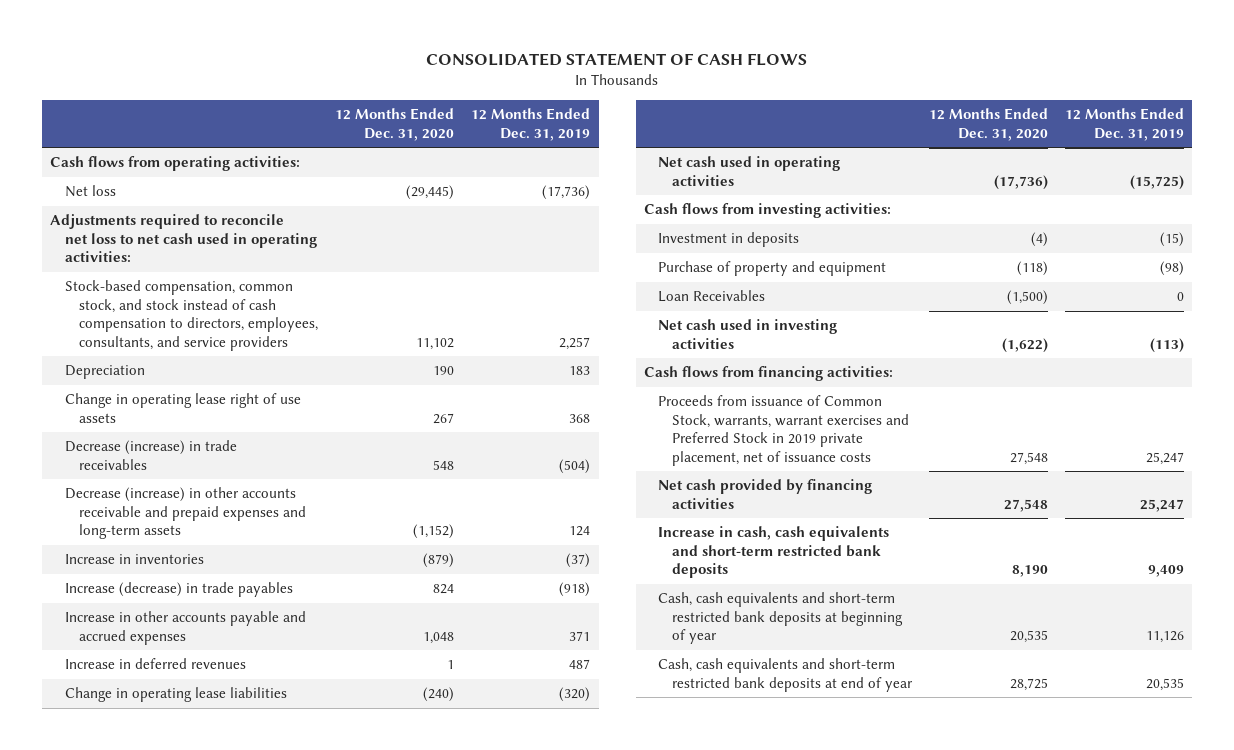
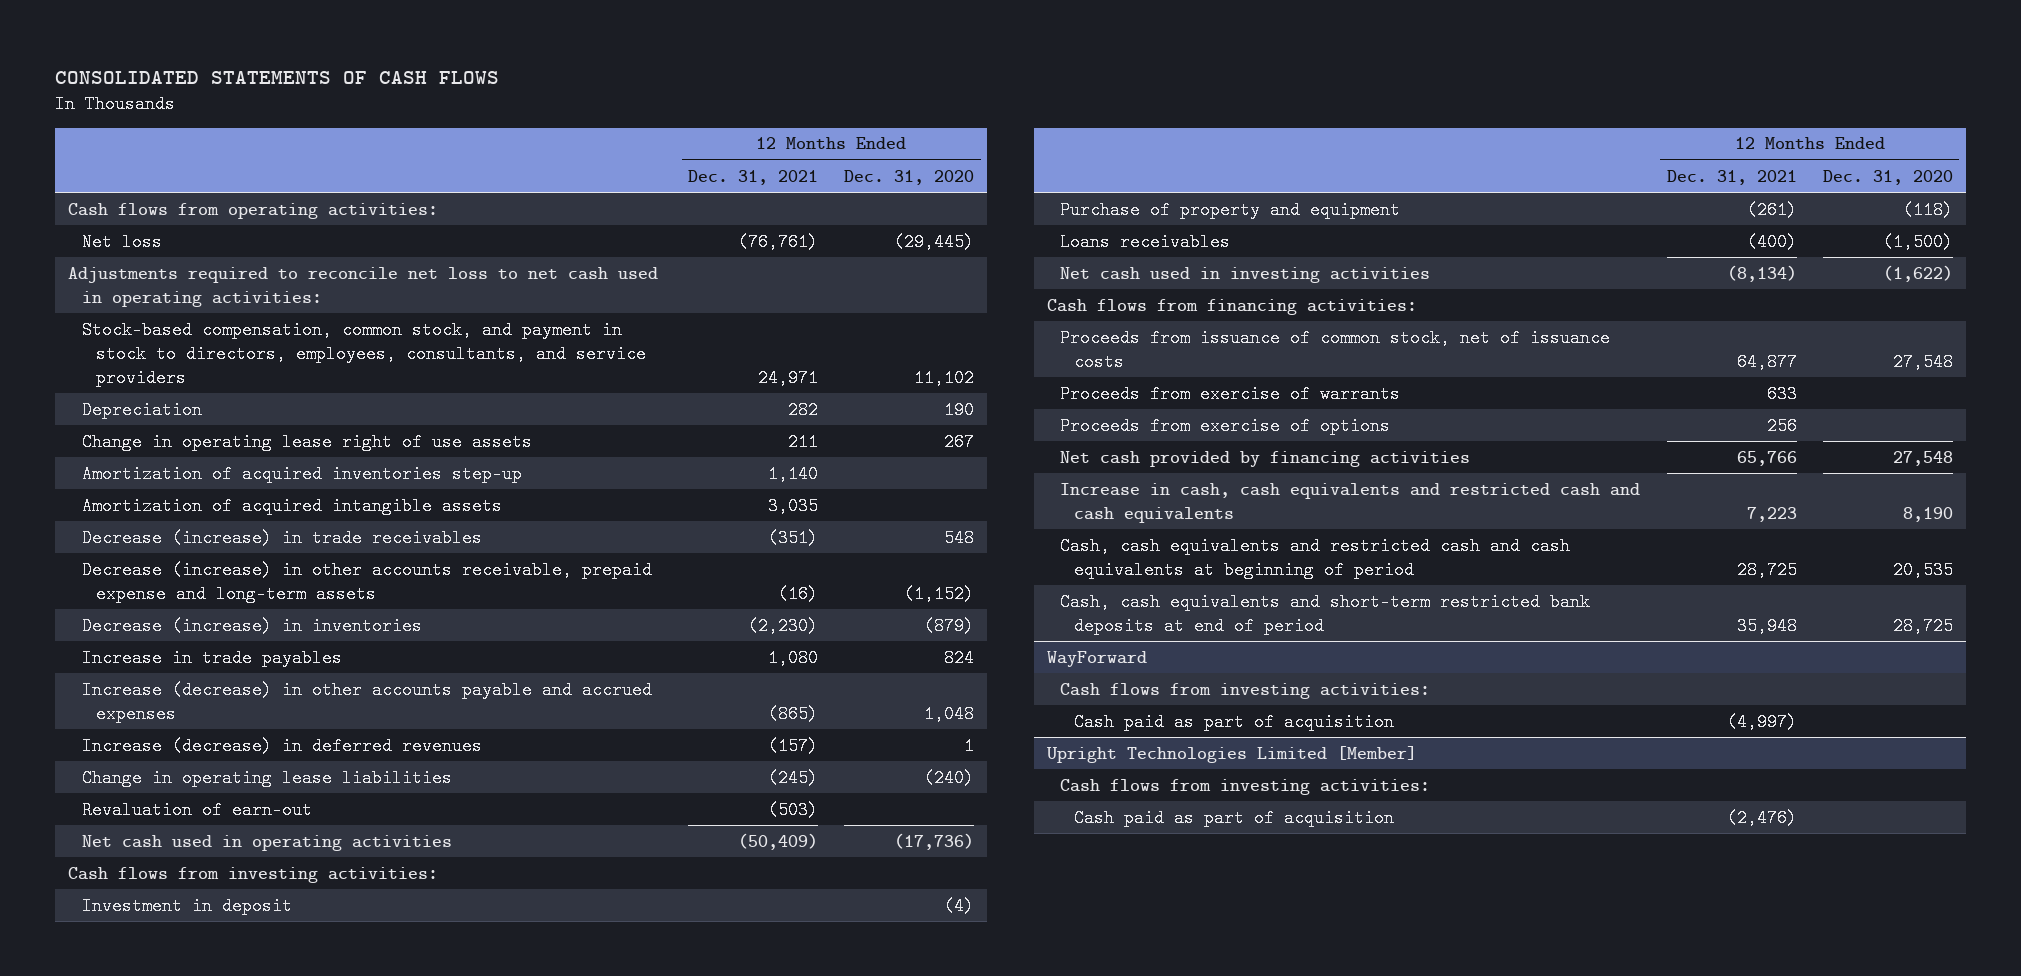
[426,53,808,67] CONSOLIDATED STATEMENT OF CASH FLOWS -> [55,71,500,85] CONSOLIDATED STATEMENTS OF CASH FLOWS
[471,108,591,141] 12 Months Ended Dec. 31, 2019 -> none
none -> [688,169,819,185] Dec. 31, 2021
[64,280,318,351] Stock-based compensation, common stock, and stock instead of cash compensation to directors, employees, consultants, and service providers -> [82,320,646,387] Stock-based compensation, common stock, and payment in stock to directors, employees, consultants, and service providers
none -> [82,464,523,483] Amortization of acquired inventories step-up
none -> [82,496,503,515] Amortization of acquired intangible assets
[64,487,306,540] Decrease (increase) in other accounts receivable and prepaid expenses and long-term assets -> [82,560,653,603] Decrease (increase) in other accounts receivable, prepaid expense and long-term assets
[64,554,204,565] Increase in inventories -> [82,616,423,635] Decrease (increase) in inventories
[64,582,293,598] Increase (decrease) in trade payables -> [82,648,343,667] Increase in trade payables
[64,611,306,645] Increase in other accounts payable and accrued expenses -> [82,680,653,723] Increase (decrease) in other accounts payable and accrued expenses
[64,658,246,670] Increase in deferred revenues -> [82,736,483,755] Increase (decrease) in deferred revenues
none -> [82,800,313,819] Revaluation of earn-out
[658,232,800,248] Investment in deposits -> [82,896,293,915] Investment in deposit
[658,290,766,303] Loan Receivables -> [1060,232,1231,251] Loans receivables
[658,395,910,466] Proceeds from issuance of Common Stock, warrants, warrant exercises and Preferred Stock in 2019 private placement, net of issuance costs -> [1060,328,1611,371] Proceeds from issuance of common stock, net of issuance costs
none -> [1060,384,1401,403] Proceeds from exercise of warrants
none -> [1060,416,1391,435] Proceeds from exercise of options
[658,526,890,579] Increase in cash, cash equivalents and short-term restricted bank deposits -> [1060,482,1641,523] Increase in cash, cash equivalents and restricted cash and cash equivalents
[658,592,904,645] Cash, cash equivalents and short-term restricted bank deposits at beginning of year -> [1060,536,1571,579] Cash, cash equivalents and restricted cash and cash equivalents at beginning of period
[658,658,914,692] Cash, cash equivalents and short-term restricted bank deposits at end of year -> [1060,592,1591,635] Cash, cash equivalents and short-term restricted bank deposits at end of period
none -> [1046,650,1147,667] WayForward
none -> [1060,682,1431,699] Cash flows from investing activities:
none -> [1074,712,1395,731] Cash paid as part of acquisition
none -> [1045,745,1417,763] Upright Technologies Limited [Member]
none -> [1060,778,1431,795] Cash flows from investing activities:
none -> [1074,808,1395,827] Cash paid as part of acquisition

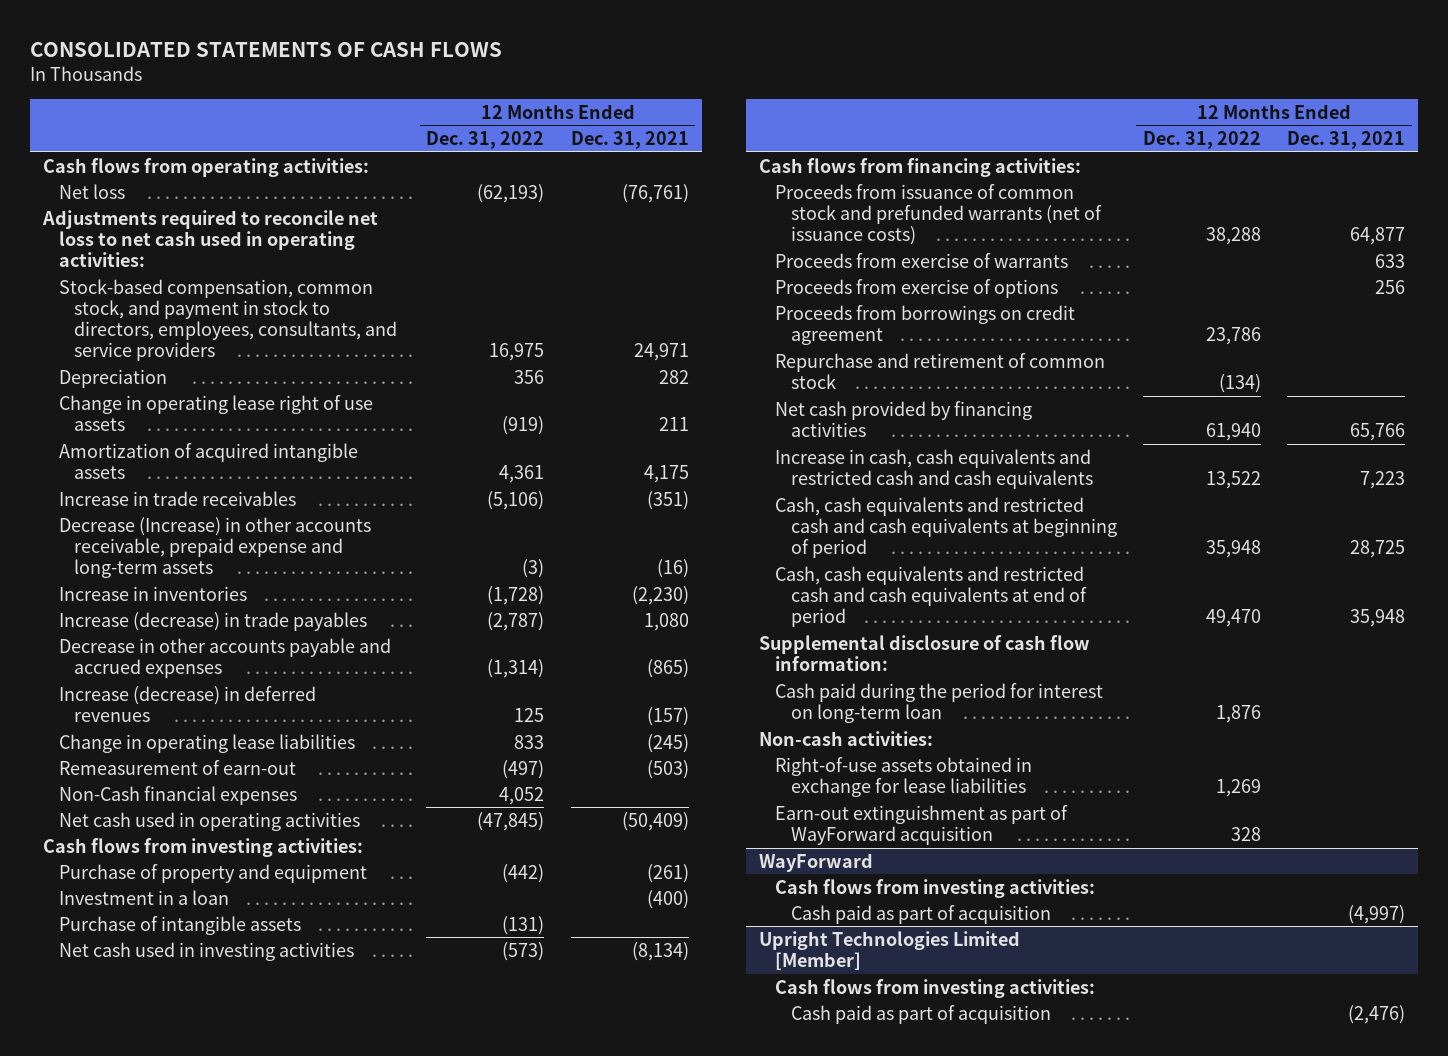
[844,169,975,185] Dec. 31, 2020 -> none
none -> [426,131,545,150] Dec. 31, 2022
[82,464,523,483] Amortization of acquired inventories step-up -> none
[768,496,819,515] 3,035 -> [643,464,689,483] 4,175
[82,528,483,547] Decrease (increase) in trade receivables -> [58,490,296,506] Increase in trade receivables
[82,560,653,603] Decrease (increase) in other accounts receivable, prepaid expense and long-term assets -> [58,516,371,579] Decrease (Increase) in other accounts receivable, prepaid expense and long-term assets
[82,616,423,635] Decrease (increase) in inventories -> [58,585,247,601] Increase in inventories
[82,648,343,667] Increase in trade payables -> [58,611,367,631] Increase (decrease) in trade payables
[82,680,653,723] Increase (decrease) in other accounts payable and accrued expenses -> [58,637,391,678] Decrease in other accounts payable and accrued expenses
[82,800,313,819] Revaluation of earn-out -> [58,759,296,775] Remeasurement of earn-out
none -> [58,785,297,805] Non-Cash financial expenses
[82,896,293,915] Investment in deposit -> none
[1060,232,1231,251] Loans receivables -> [58,889,229,905] Investment in a loan
none -> [58,915,301,935] Purchase of intangible assets
[1060,328,1611,371] Proceeds from issuance of common stock, net of issuance costs -> [774,183,1102,246] Proceeds from issuance of common stock and prefunded warrants (net of issuance costs)
none -> [774,304,1075,345] Proceeds from borrowings on credit agreement
none -> [774,352,1105,389] Repurchase and retirement of common stock
[1060,592,1591,635] Cash, cash equivalents and short-term restricted bank deposits at end of period -> [774,565,1087,628] Cash, cash equivalents and restricted cash and cash equivalents at end of period
none -> [759,634,1091,671] Supplemental disclosure of cash flow information:
none -> [774,682,1103,723] Cash paid during the period for interest on long-term loan
none -> [759,730,934,746] Non-cash activities:
none -> [774,756,1032,797] Right-of-use assets obtained in exchange for lease liabilities
none -> [774,804,1068,845] Earn-out extinguishment as part of WayForward acquisition

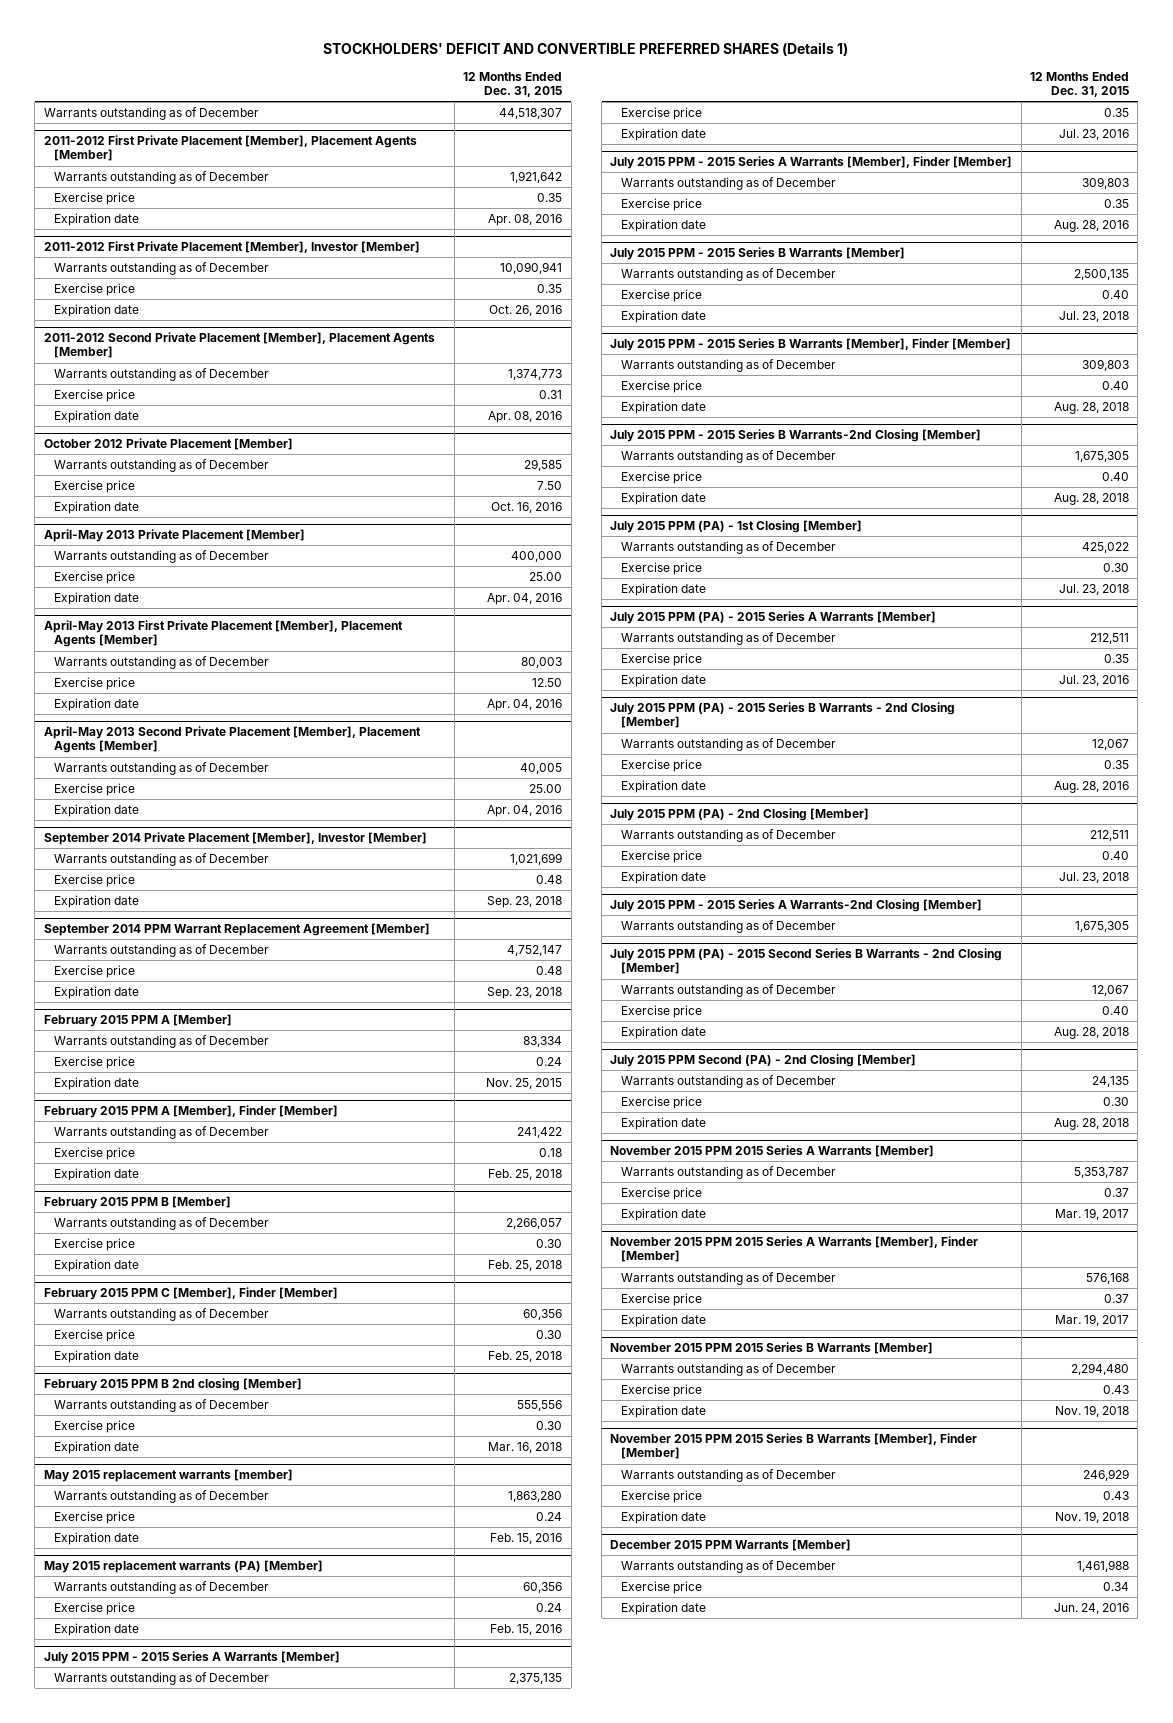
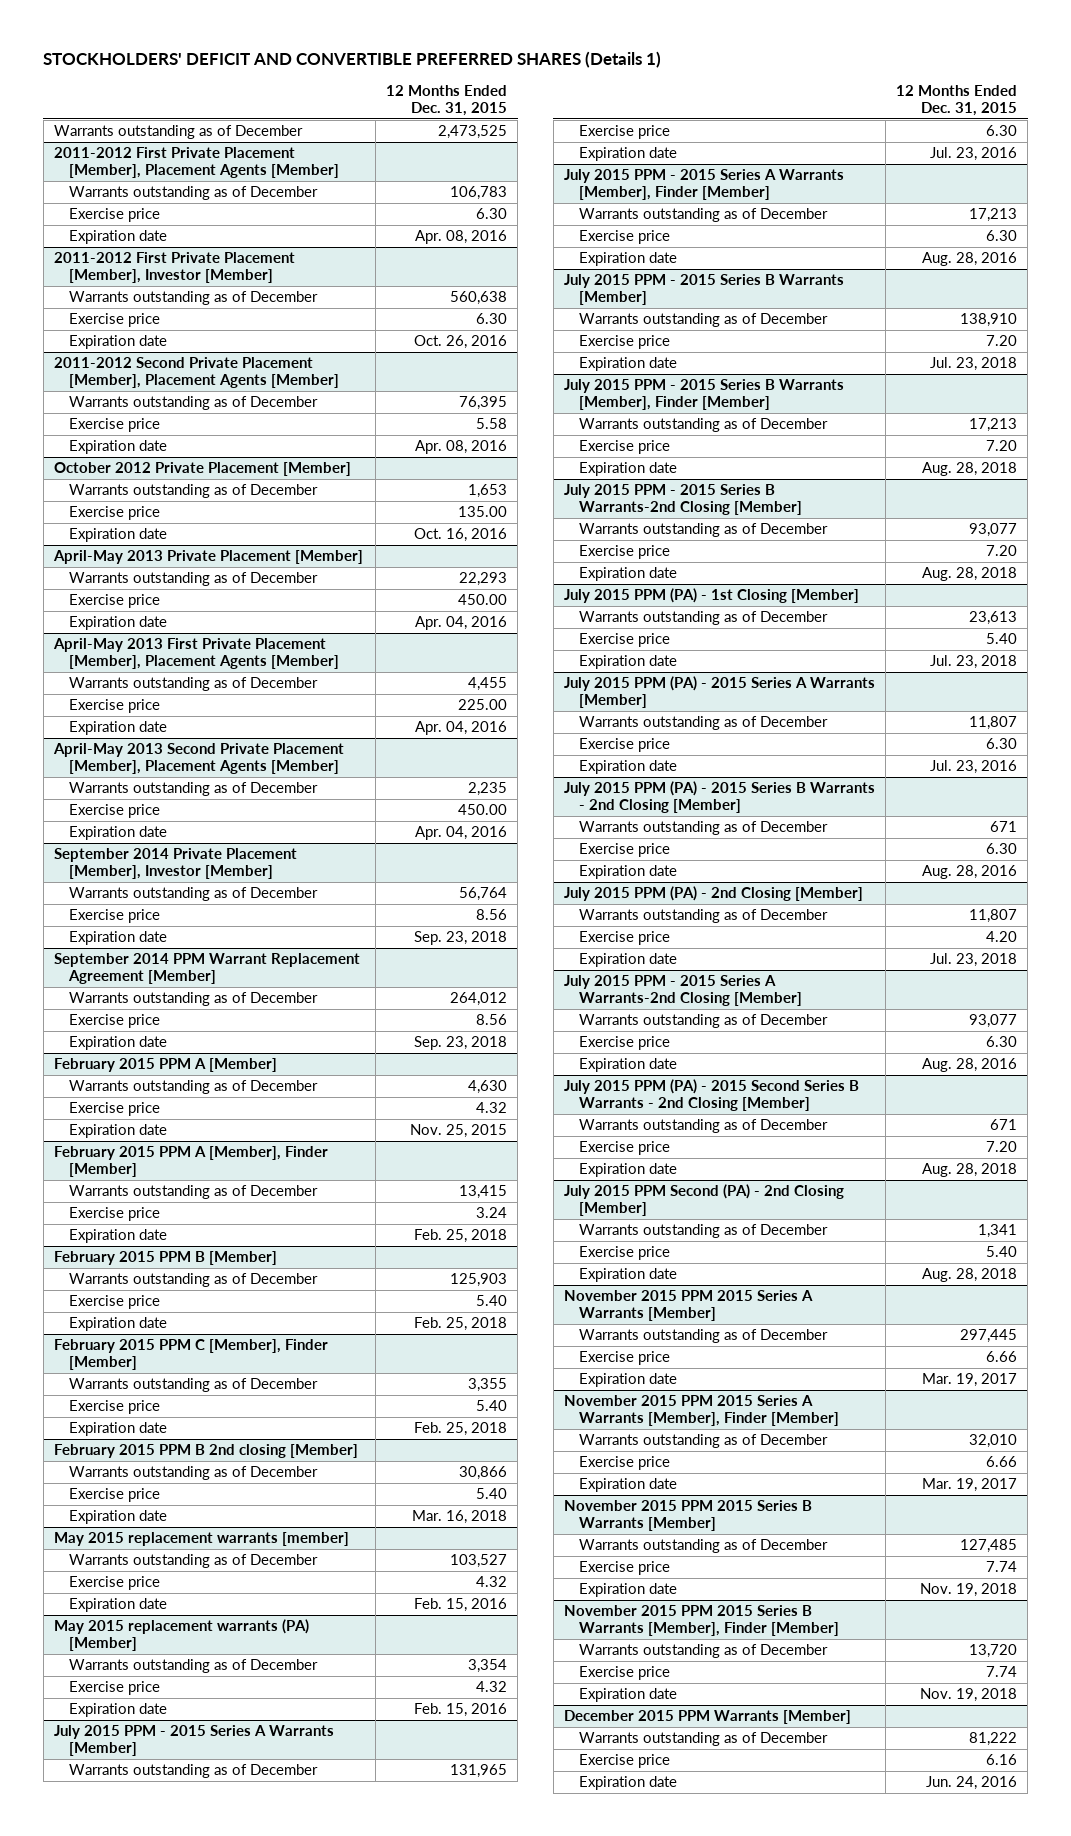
[499,108,563,120] 44,518,307 -> [438,125,508,140] 2,473,525
[510,171,563,184] 1,921,642 -> [450,186,508,201] 106,783
[537,193,563,203] 0.35 -> [476,208,508,220] 6.30
[500,262,563,275] 10,090,941 -> [450,291,508,306] 560,638
[537,284,563,294] 0.35 -> [476,313,508,325] 6.30
[508,369,563,381] 1,374,773 -> [459,396,508,411] 76,395
[539,390,563,400] 0.31 -> [476,418,508,430] 5.58
[524,459,563,472] 29,585 -> [468,484,508,499] 1,653
[537,481,563,491] 7.50 -> [458,506,508,518] 135.00
[511,551,563,563] 400,000 -> [459,572,508,587] 22,293
[529,572,563,582] 25.00 -> [458,594,508,606] 450.00
[521,657,563,669] 80,003 -> [468,677,508,692] 4,455
[532,678,563,688] 12.50 -> [458,699,508,711] 225.00
[520,763,563,775] 40,005 -> [468,782,508,797] 2,235
[529,784,563,794] 25.00 -> [458,804,508,816] 450.00
[510,853,563,866] 1,021,699 -> [459,887,508,902] 56,764
[536,875,563,885] 0.48 -> [476,909,508,921] 8.56
[507,945,563,957] 4,752,147 -> [450,992,508,1007] 264,012
[536,966,563,976] 0.48 -> [476,1014,508,1026] 8.56
[523,1036,563,1048] 83,334 -> [468,1080,508,1095] 4,630
[536,1057,563,1067] 0.24 -> [476,1102,508,1114] 4.32
[517,1127,563,1139] 241,422 -> [459,1185,508,1200] 13,415
[539,1148,563,1158] 0.18 -> [476,1207,508,1219] 3.24
[506,1218,563,1230] 2,266,057 -> [450,1273,508,1288] 125,903
[536,1239,563,1249] 0.30 -> [476,1295,508,1307] 5.40
[523,1309,563,1321] 60,356 -> [468,1378,508,1393] 3,355
[536,1330,563,1340] 0.30 -> [476,1400,508,1412] 5.40
[517,1400,563,1412] 555,556 -> [459,1466,508,1481] 30,866
[536,1421,563,1431] 0.30 -> [476,1488,508,1500] 5.40
[508,1491,563,1503] 1,863,280 -> [450,1554,508,1569] 103,527
[536,1512,563,1522] 0.24 -> [476,1576,508,1588] 4.32
[523,1582,563,1594] 60,356 -> [468,1659,508,1674] 3,354
[536,1603,563,1613] 0.24 -> [476,1681,508,1693] 4.32
[509,1673,563,1685] 2,375,135 -> [450,1764,508,1779] 131,965
[1104,108,1130,118] 0.35 -> [986,125,1018,137] 6.30
[1082,177,1130,190] 309,803 -> [969,208,1018,223] 17,213
[1104,199,1130,209] 0.35 -> [986,230,1018,242] 6.30
[1074,269,1130,281] 2,500,135 -> [960,313,1018,328] 138,910
[1102,290,1130,300] 0.40 -> [986,335,1018,347] 7.20
[1082,359,1130,372] 309,803 -> [969,418,1018,433] 17,213
[1102,381,1130,391] 0.40 -> [986,440,1018,452] 7.20
[1075,451,1130,463] 1,675,305 -> [969,523,1018,538] 93,077
[1102,472,1130,482] 0.40 -> [986,545,1018,557] 7.20
[1082,542,1130,554] 425,022 -> [969,611,1018,626] 23,613
[1103,563,1130,573] 0.30 -> [986,633,1018,645] 5.40
[1090,633,1130,645] 212,511 -> [969,716,1018,731] 11,807
[1104,654,1130,664] 0.35 -> [986,738,1018,750] 6.30
[1092,739,1130,751] 12,067 -> [990,821,1018,833] 671
[1104,760,1130,770] 0.35 -> [986,843,1018,855] 6.30
[1090,830,1130,842] 212,511 -> [969,909,1018,924] 11,807
[1102,851,1130,861] 0.40 -> [986,931,1018,943] 4.20
[1075,921,1130,933] 1,675,305 -> [969,1014,1018,1029] 93,077
none -> [578,1036,670,1051] Exercise price
none -> [578,1058,677,1073] Expiration date
[1092,985,1130,997] 12,067 -> [990,1119,1018,1131] 671
[1102,1006,1130,1016] 0.40 -> [986,1141,1018,1153] 7.20
[1092,1076,1130,1088] 24,135 -> [978,1224,1018,1239] 1,341
[1103,1097,1130,1107] 0.30 -> [986,1246,1018,1258] 5.40
[1074,1167,1130,1179] 5,353,787 -> [960,1329,1018,1344] 297,445
[1104,1188,1130,1198] 0.37 -> [986,1351,1018,1363] 6.66
[1086,1273,1130,1285] 576,168 -> [969,1434,1018,1449] 32,010
[1104,1294,1130,1304] 0.37 -> [986,1456,1018,1468] 6.66
[1071,1363,1130,1376] 2,294,480 -> [960,1539,1018,1554] 127,485
[1103,1385,1130,1395] 0.43 -> [986,1561,1018,1573] 7.74
[1083,1469,1130,1482] 246,929 -> [969,1644,1018,1659] 13,720
[1103,1491,1130,1501] 0.43 -> [986,1666,1018,1678] 7.74
[1077,1560,1130,1573] 1,461,988 -> [969,1732,1018,1747] 81,222
[1103,1582,1130,1592] 0.34 -> [986,1754,1018,1766] 6.16

